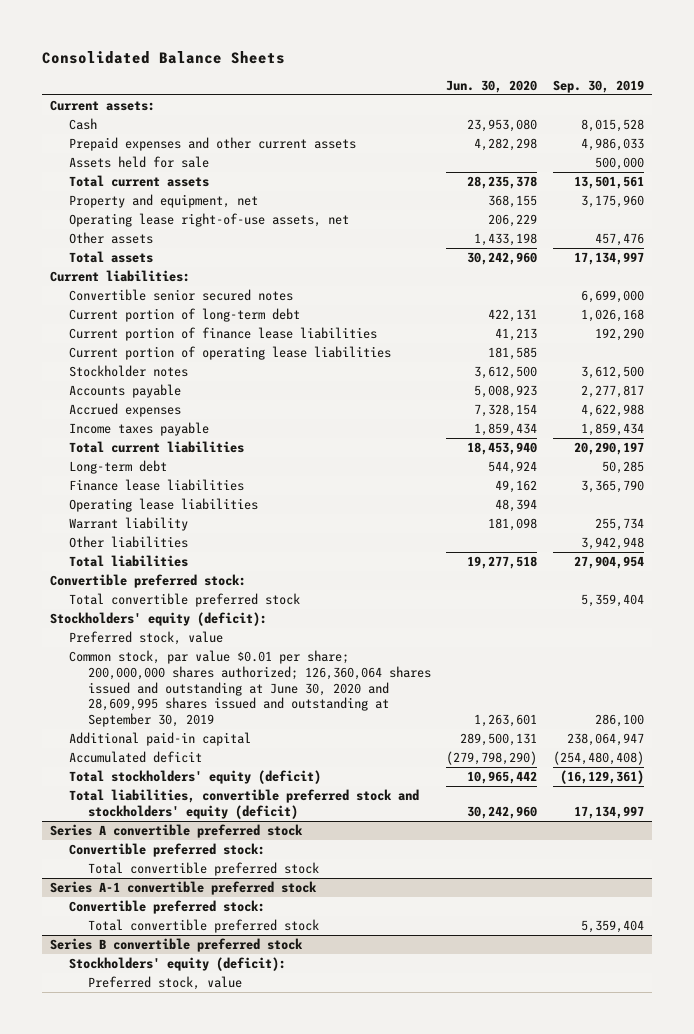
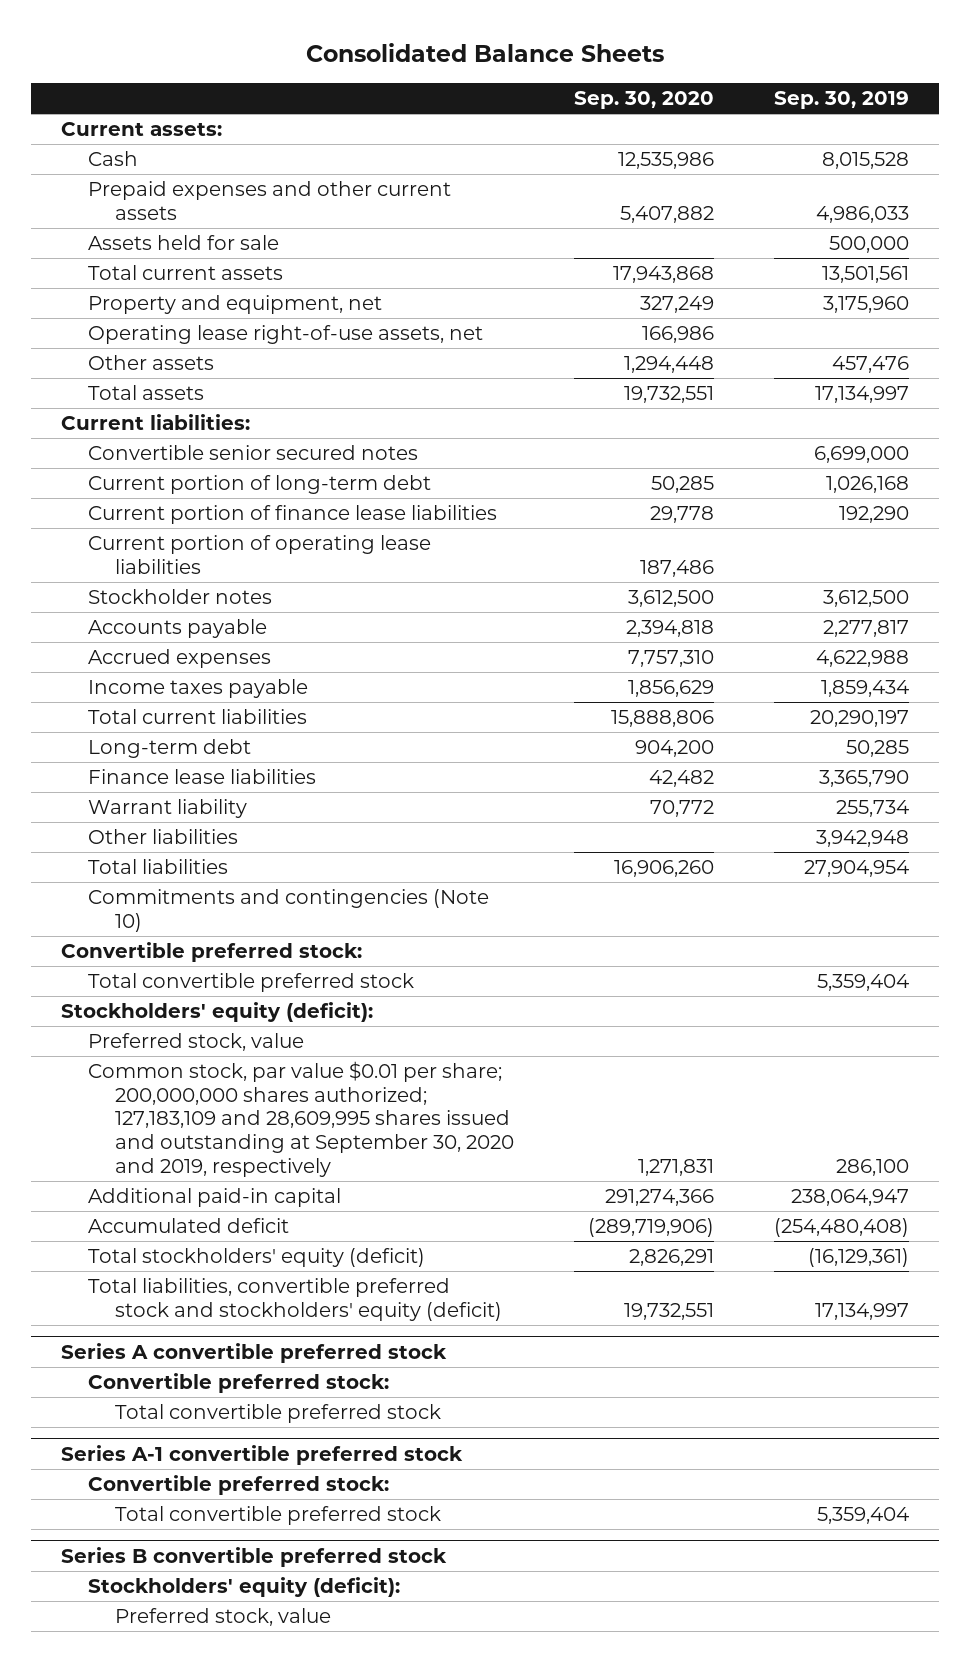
[446,79,538,93] Jun. 30, 2020 -> none
none -> [574,90,715,109] Sep. 30, 2020
[69,498,259,513] Operating lease liabilities -> none
none -> [88,889,490,932] Commitments and contingencies (Note 10)
[69,650,431,728] Common stock, par value $0.01 per share; 200,000,000 shares authorized; 126,360,064 shares issued and outstanding at June 30, 2020 and 28,609,995 shares issued and outstanding at September 30, 2019 -> [88,1061,515,1177] Common stock, par value $0.01 per share; 200,000,000 shares authorized; 127,183,109 and 28,609,995 shares issued and outstanding at September 30, 2020 and 2019, respectively

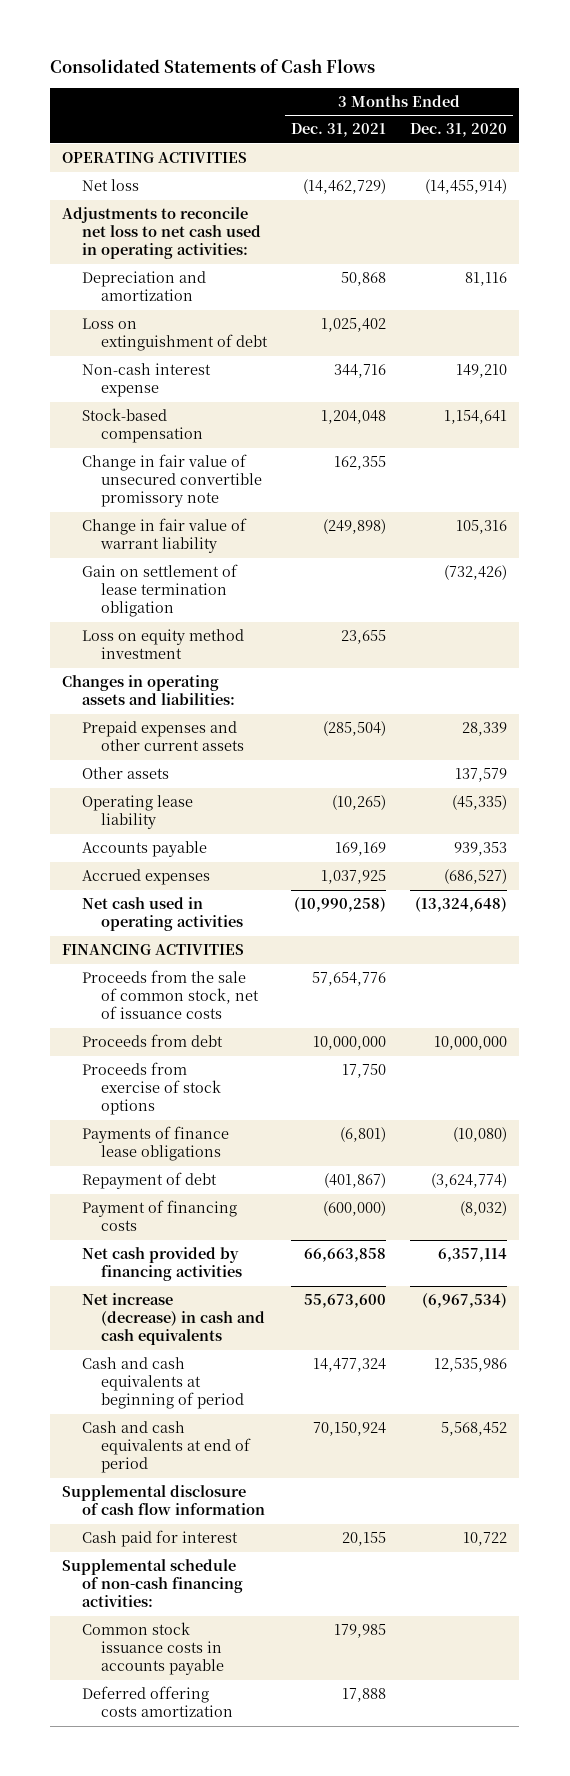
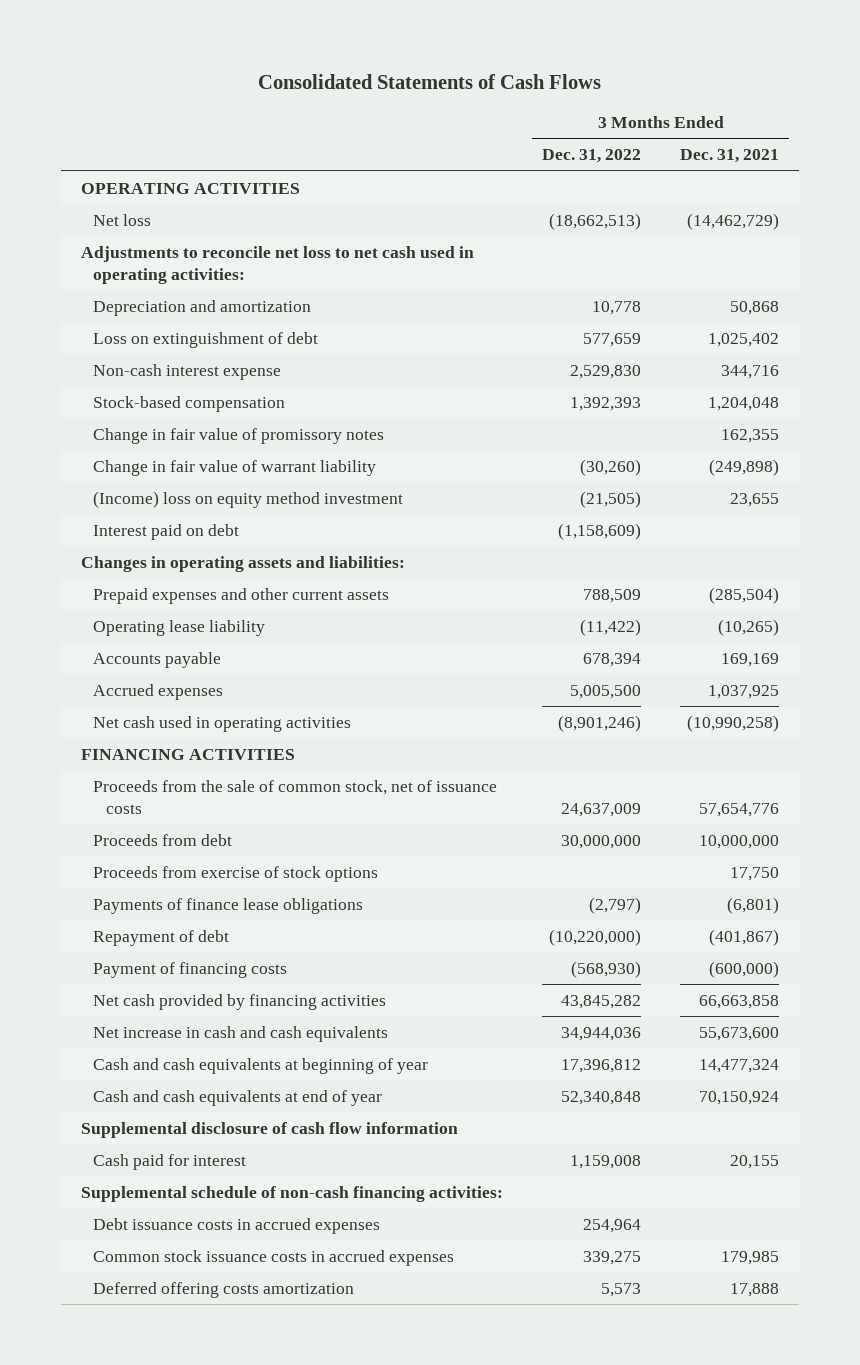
[410,123,508,138] Dec. 31, 2020 -> none
none -> [542,149,642,164] Dec. 31, 2022
[81,454,263,508] Change in fair value of unsecured convertible promissory note -> [93,427,385,444] Change in fair value of promissory notes
[81,564,238,618] Gain on settlement of lease termination obligation -> none
[81,629,244,660] Loss on equity method investment -> [93,490,404,508] (Income) loss on equity method investment
none -> [93,523,240,540] Interest paid on debt
[81,767,169,780] Other assets -> none
[81,1293,266,1346] Net increase (decrease) in cash and cash equivalents -> [93,1025,389,1042] Net increase in cash and cash equivalents
[81,1357,245,1410] Cash and cash equivalents at beginning of period -> [93,1057,429,1074] Cash and cash equivalents at beginning of year
[81,1421,252,1474] Cash and cash equivalents at end of period -> [93,1089,383,1106] Cash and cash equivalents at end of year
none -> [93,1217,381,1234] Debt issuance costs in accrued expenses
[81,1622,225,1676] Common stock issuance costs in accounts payable -> [93,1249,455,1266] Common stock issuance costs in accrued expenses

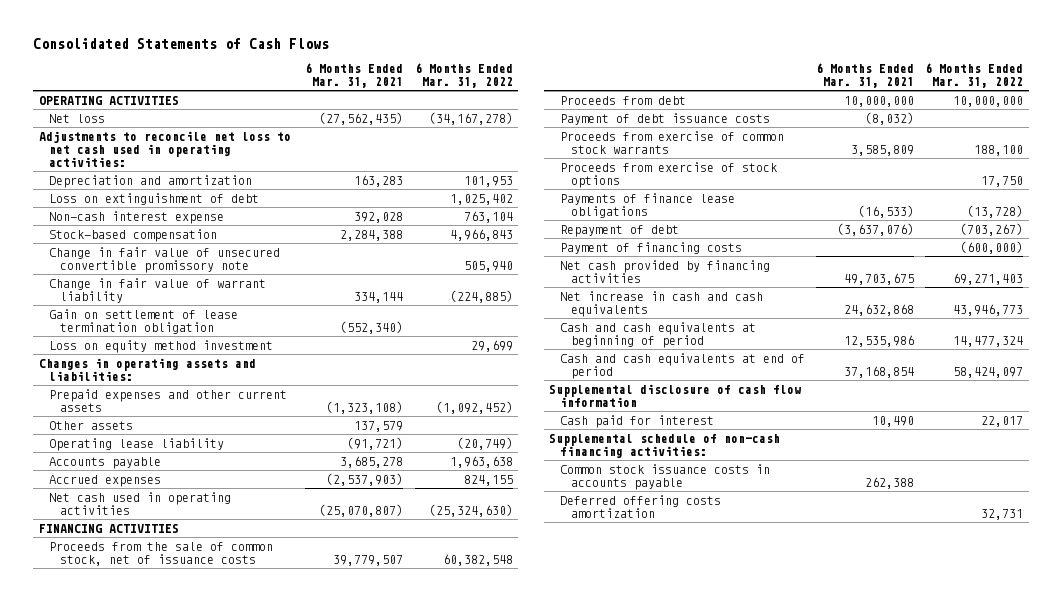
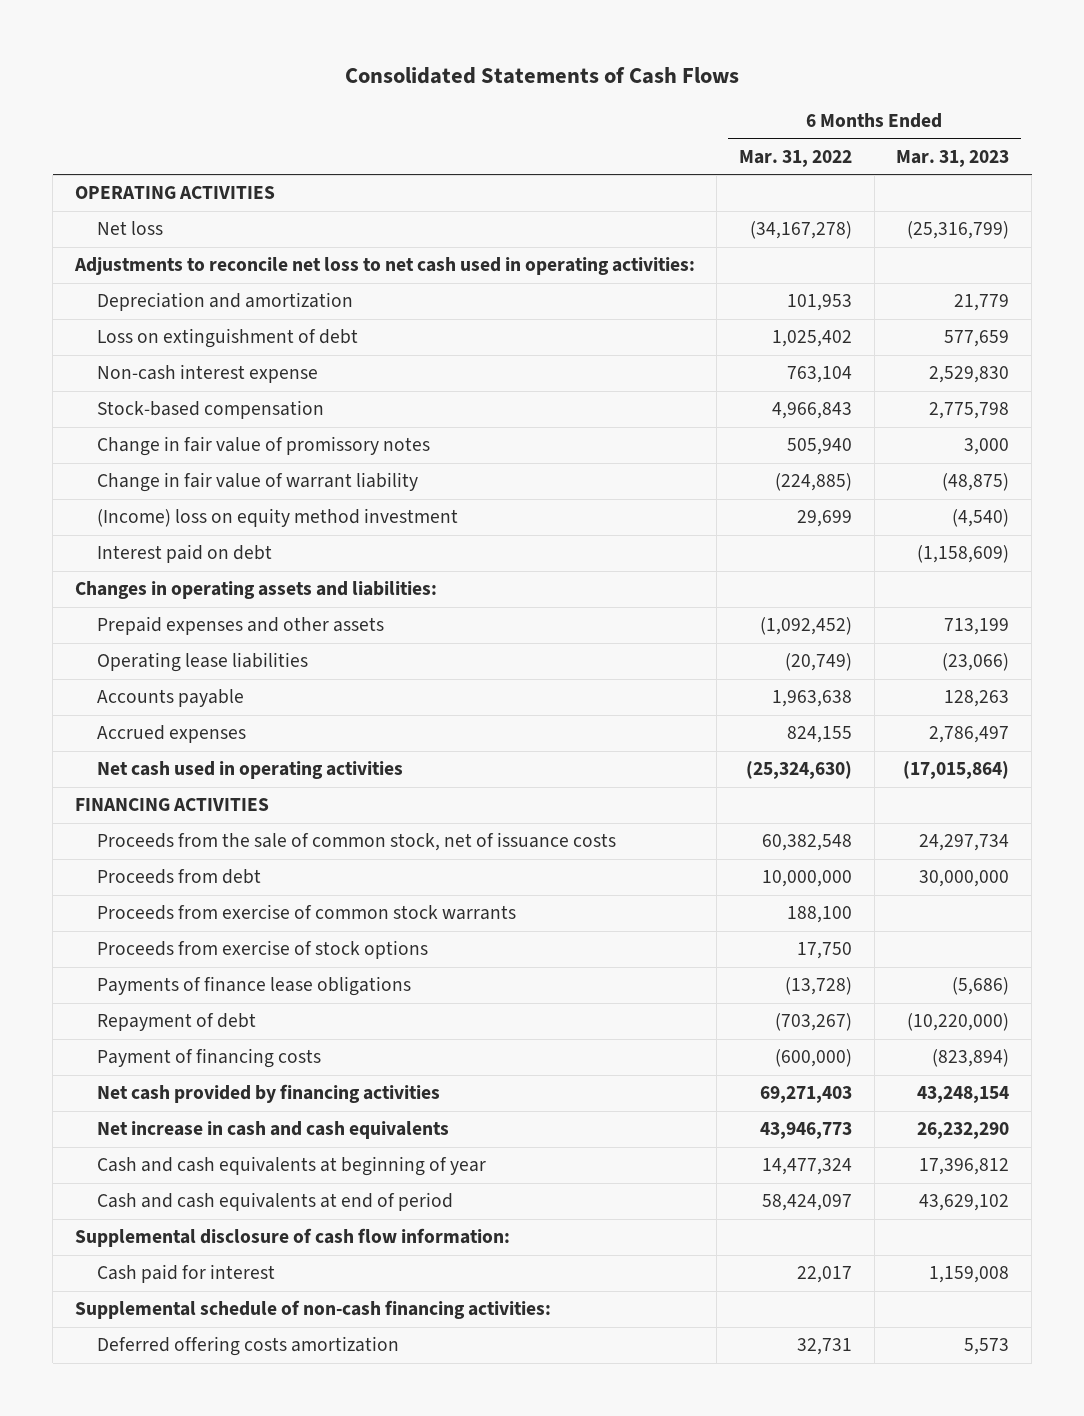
[305,62,404,88] 6 Months Ended Mar. 31, 2021 -> none
none -> [896,149,1010,167] Mar. 31, 2023
[49,246,281,273] Change in fair value of unsecured convertible promissory note -> [97,436,431,457] Change in fair value of promissory notes
[49,308,239,334] Gain on settlement of lease termination obligation -> none
[49,339,274,353] Loss on equity method investment -> [97,508,459,528] (Income) loss on equity method investment
none -> [97,544,273,564] Interest paid on debt
[49,420,134,430] Other assets -> none
[49,388,288,412] Prepaid expenses and other current assets -> [97,616,385,636] Prepaid expenses and other assets
[49,437,225,451] Operating lease liability -> [97,652,309,673] Operating lease liabilities
[559,112,770,125] Payment of debt issuance costs -> none
[559,321,756,348] Cash and cash equivalents at beginning of period -> [97,1156,487,1177] Cash and cash equivalents at beginning of year
[549,383,802,407] Supplemental disclosure of cash flow information -> [74,1228,510,1248] Supplemental disclosure of cash flow information:
[559,463,770,490] Common stock issuance costs in accounts payable -> none

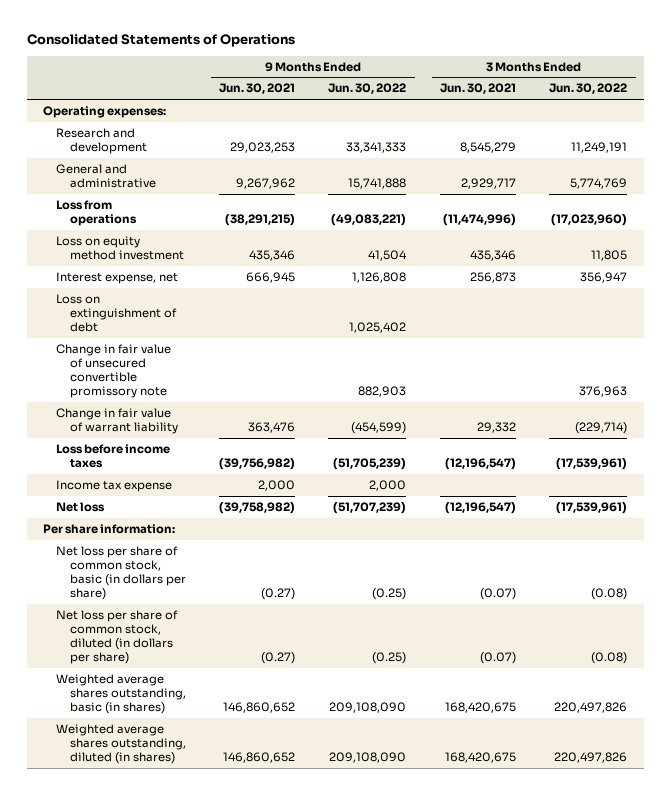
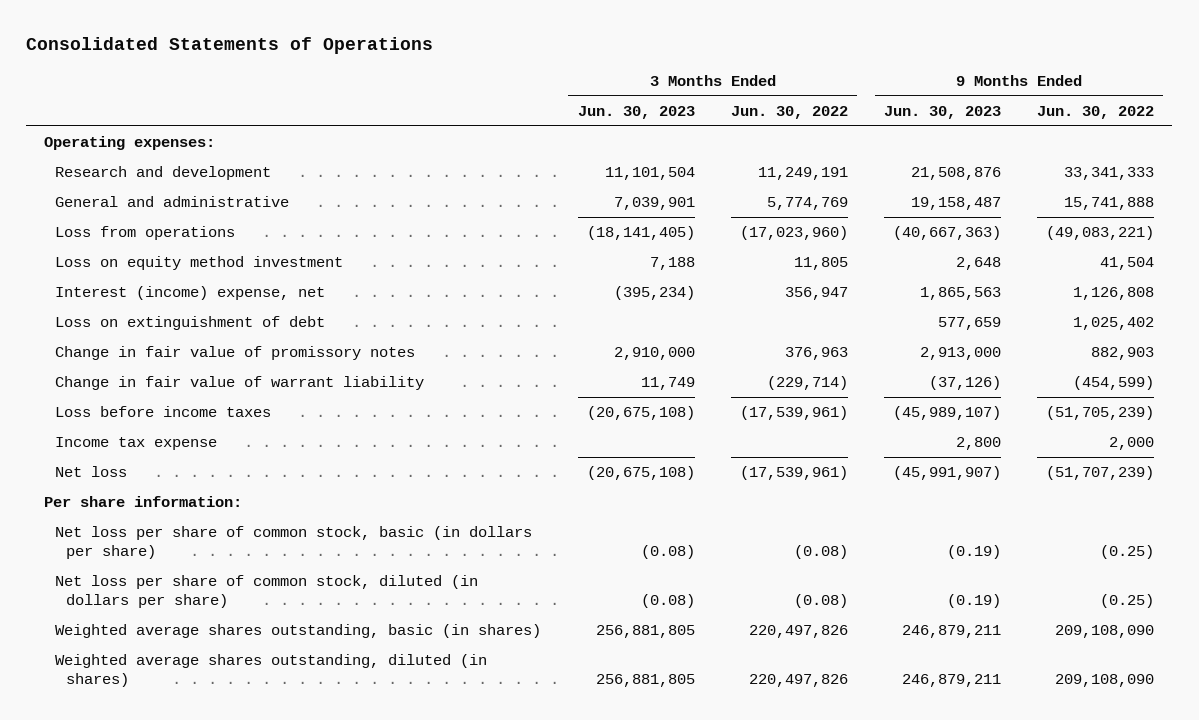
[219,83,296,95] Jun. 30, 2021 -> none
[439,83,516,95] Jun. 30, 2021 -> none
none -> [577,105,695,119] Jun. 30, 2023
none -> [883,105,1001,119] Jun. 30, 2023
[56,272,179,285] Interest expense, net -> [55,286,326,301] Interest (income) expense, net
[56,344,172,398] Change in fair value of unsecured convertible promissory note -> [55,346,416,361] Change in fair value of promissory notes

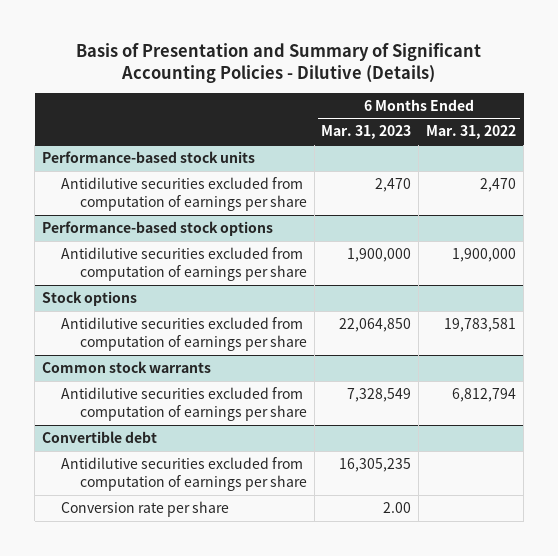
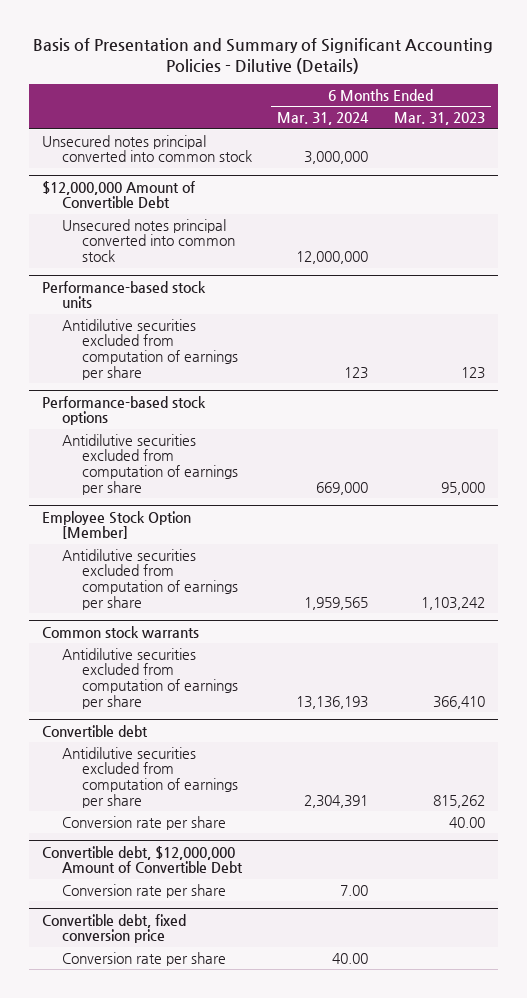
[426,125,517,140] Mar. 31, 2022 -> none
none -> [277,112,370,126] Mar. 31, 2024
none -> [41,134,252,163] Unsecured notes principal converted into common stock
none -> [41,180,195,209] $12,000,000 Amount of Convertible Debt
none -> [61,218,235,263] Unsecured notes principal converted into common stock
[375,177,412,192] 2,470 -> [461,366,486,379] 123
[347,247,412,262] 1,900,000 -> [441,481,486,495] 95,000
[42,290,138,306] Stock options -> [41,510,191,540] Employee Stock Option [Member]
[339,317,412,332] 22,064,850 -> [421,596,486,610] 1,103,242
[347,387,412,402] 7,328,549 -> [433,695,486,709] 366,410
[339,457,412,472] 16,305,235 -> [433,794,486,808] 815,262
[383,501,412,513] 2.00 -> [449,816,486,828] 40.00
none -> [41,845,243,874] Convertible debt, $12,000,000 Amount of Convertible Debt
none -> [61,883,226,898] Conversion rate per share
none -> [41,913,186,944] Convertible debt, fixed conversion price
none -> [61,951,226,966] Conversion rate per share

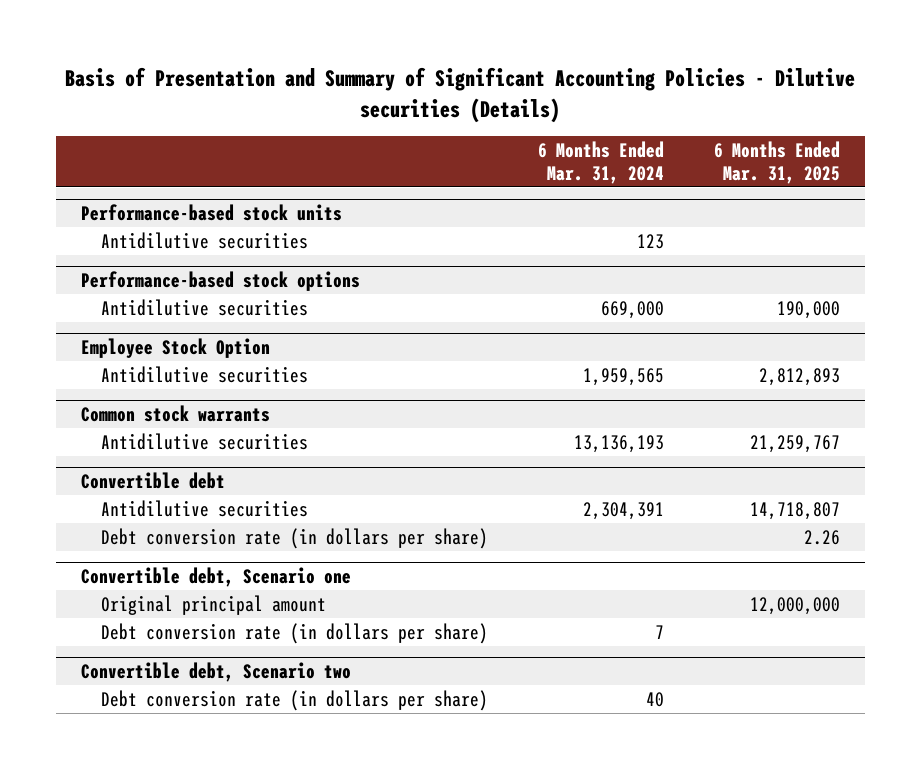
[33,37,494,74] Basis of Presentation and Summary of Significant Accounting Policies - Dilutive (Details) -> [65,67,856,123] Basis of Presentation and Summary of Significant Accounting Policies - Dilutive securities (Details)
[394,112,486,126] Mar. 31, 2023 -> none
none -> [713,141,840,184] 6 Months Ended Mar. 31, 2025
[41,134,252,163] Unsecured notes principal converted into common stock -> none
[41,180,195,209] $12,000,000 Amount of Convertible Debt -> none
[61,218,235,263] Unsecured notes principal converted into common stock -> none
[61,318,238,380] Antidilutive securities excluded from computation of earnings per share -> [101,231,309,249] Antidilutive securities
[61,433,238,495] Antidilutive securities excluded from computation of earnings per share -> [101,298,309,316] Antidilutive securities
[41,510,191,540] Employee Stock Option [Member] -> [80,338,270,359] Employee Stock Option
[61,548,238,610] Antidilutive securities excluded from computation of earnings per share -> [101,365,309,383] Antidilutive securities
[61,647,238,709] Antidilutive securities excluded from computation of earnings per share -> [101,432,309,450] Antidilutive securities
[41,845,243,874] Convertible debt, $12,000,000 Amount of Convertible Debt -> none
[41,913,186,944] Convertible debt, fixed conversion price -> none
[61,746,238,808] Antidilutive securities excluded from computation of earnings per share -> [101,499,309,517] Antidilutive securities
[61,815,226,830] Conversion rate per share -> [101,527,489,549] Debt conversion rate (in dollars per share)
none -> [80,567,351,588] Convertible debt, Scenario one
none -> [101,594,327,615] Original principal amount
[61,883,226,898] Conversion rate per share -> [101,622,489,644] Debt conversion rate (in dollars per share)
[340,884,369,896] 7.00 -> [654,624,664,639] 7
none -> [80,662,351,683] Convertible debt, Scenario two
[61,951,226,966] Conversion rate per share -> [101,689,489,711] Debt conversion rate (in dollars per share)
[332,952,369,964] 40.00 -> [645,691,664,707] 40

